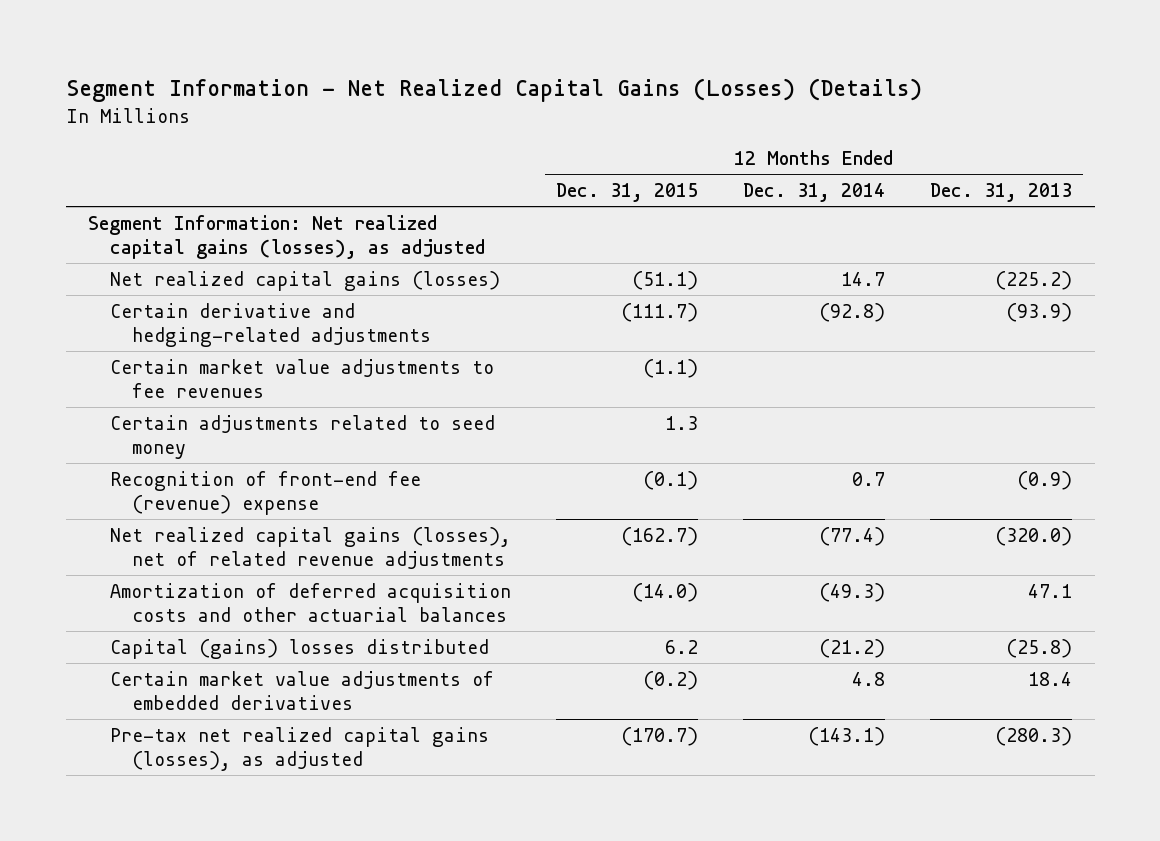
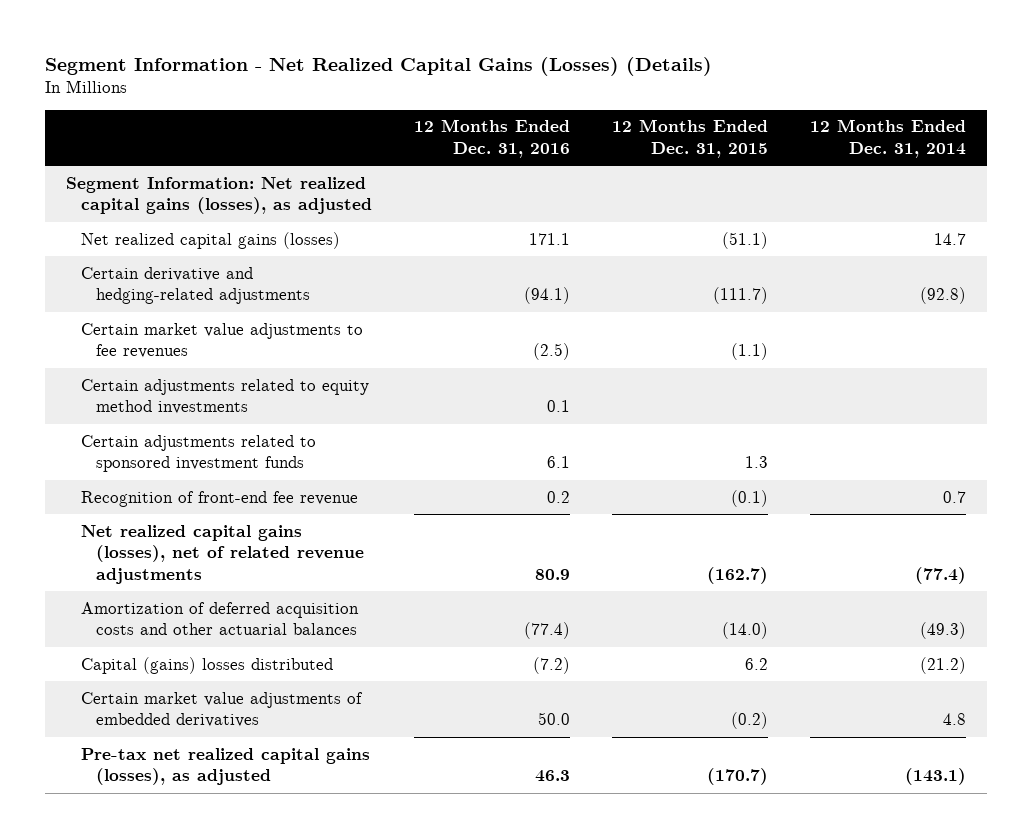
[930,183,1073,203] Dec. 31, 2013 -> none
none -> [414,119,571,158] 12 Months Ended Dec. 31, 2016
[109,414,495,460] Certain adjustments related to seed money -> none
none -> [81,378,370,415] Certain adjustments related to equity method investments
none -> [81,434,317,473] Certain adjustments related to sponsored investment funds
[109,470,421,516] Recognition of front-end fee (revenue) expense -> [81,490,359,507] Recognition of front-end fee revenue

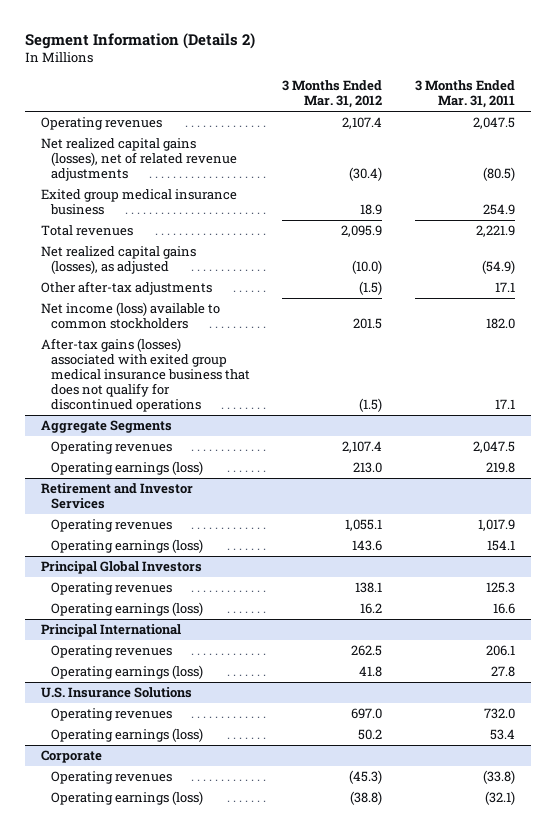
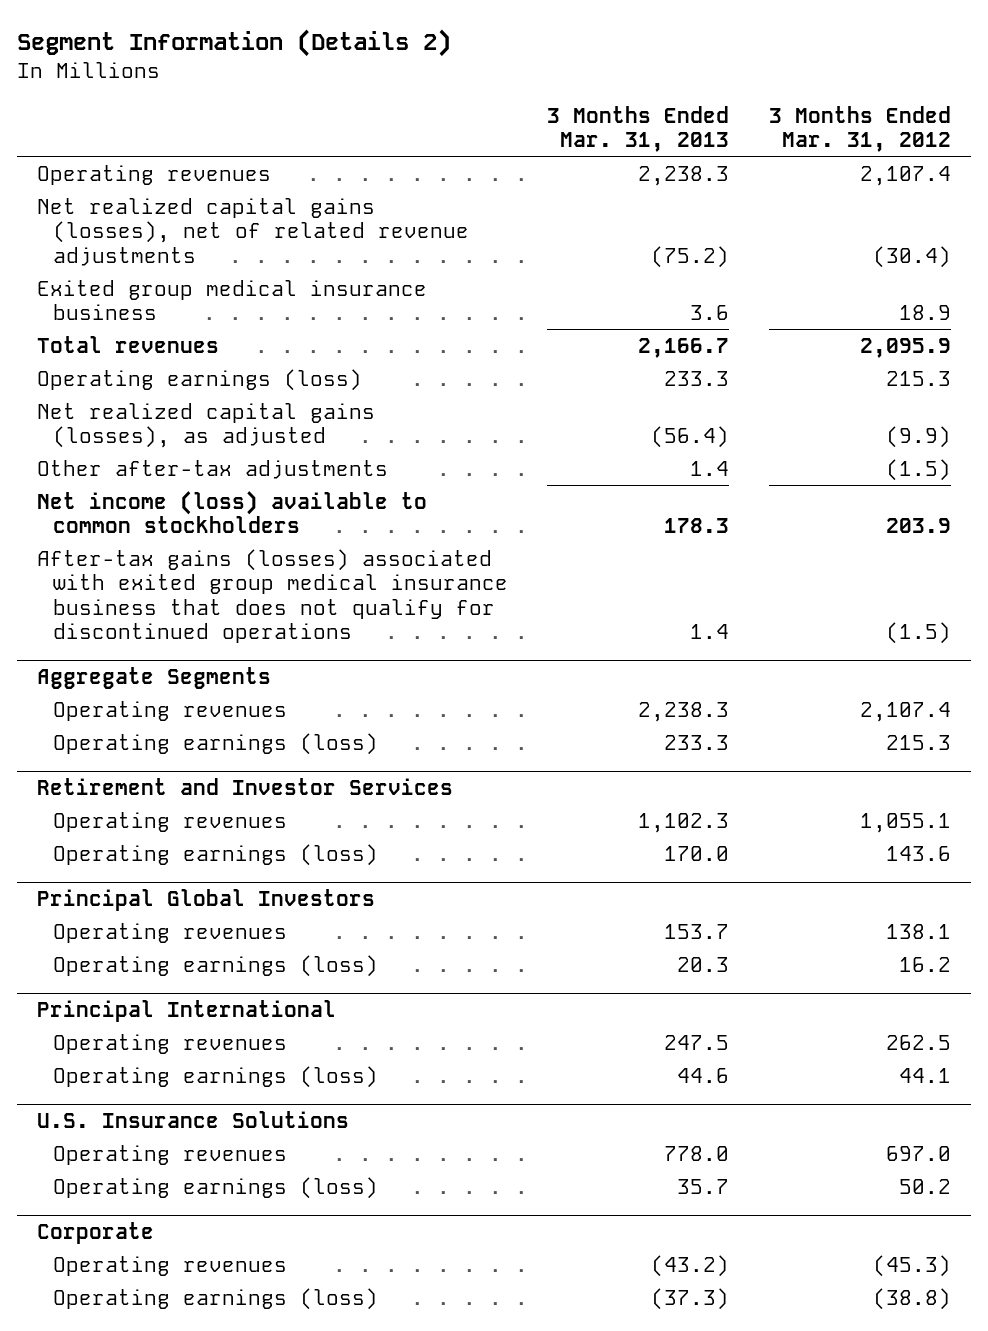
[414,80,515,109] 3 Months Ended Mar. 31, 2011 -> none
none -> [547,105,730,153] 3 Months Ended Mar. 31, 2013
none -> [37,368,363,391] Operating earnings (loss)
[352,260,383,275] (10.0) -> [886,426,952,449] (9.9)
[353,318,383,330] 201.5 -> [886,518,952,534] 203.9
[353,461,383,473] 213.0 -> [886,734,952,750] 215.3
[359,665,383,677] 41.8 -> [899,1067,952,1083] 44.1

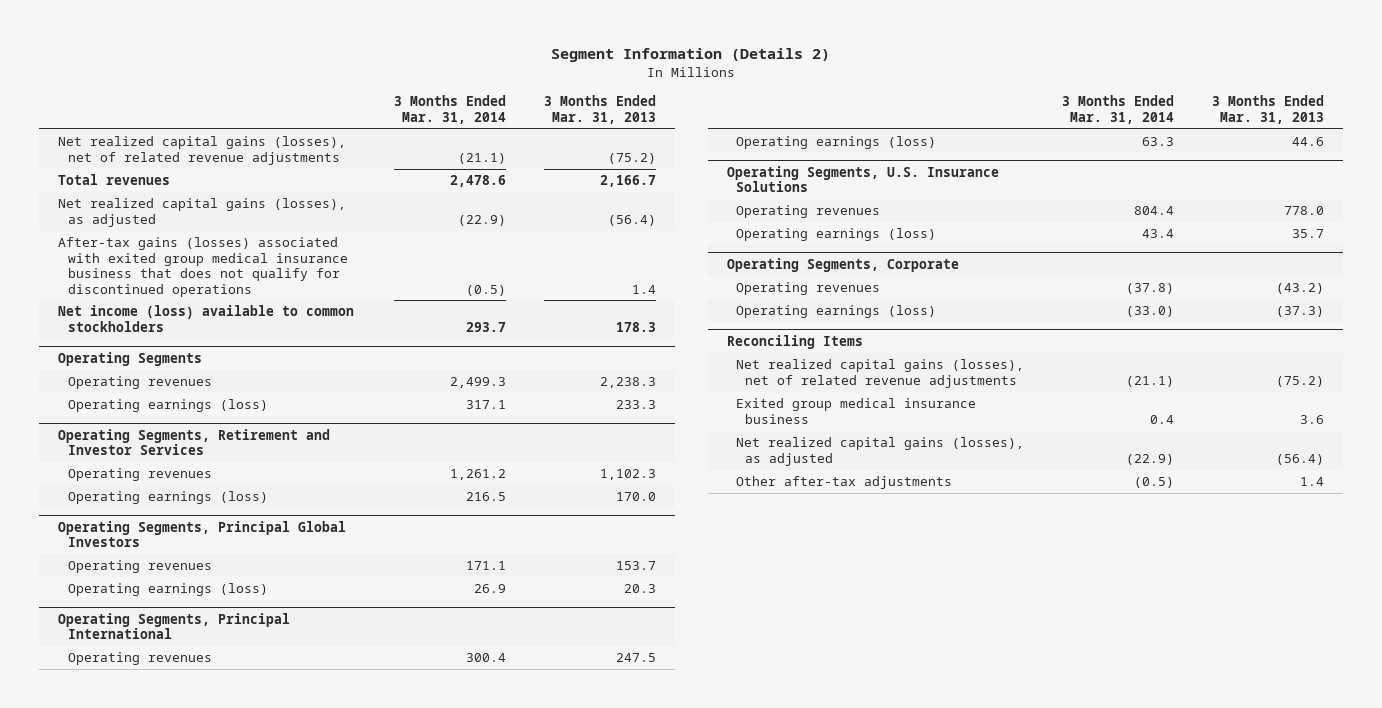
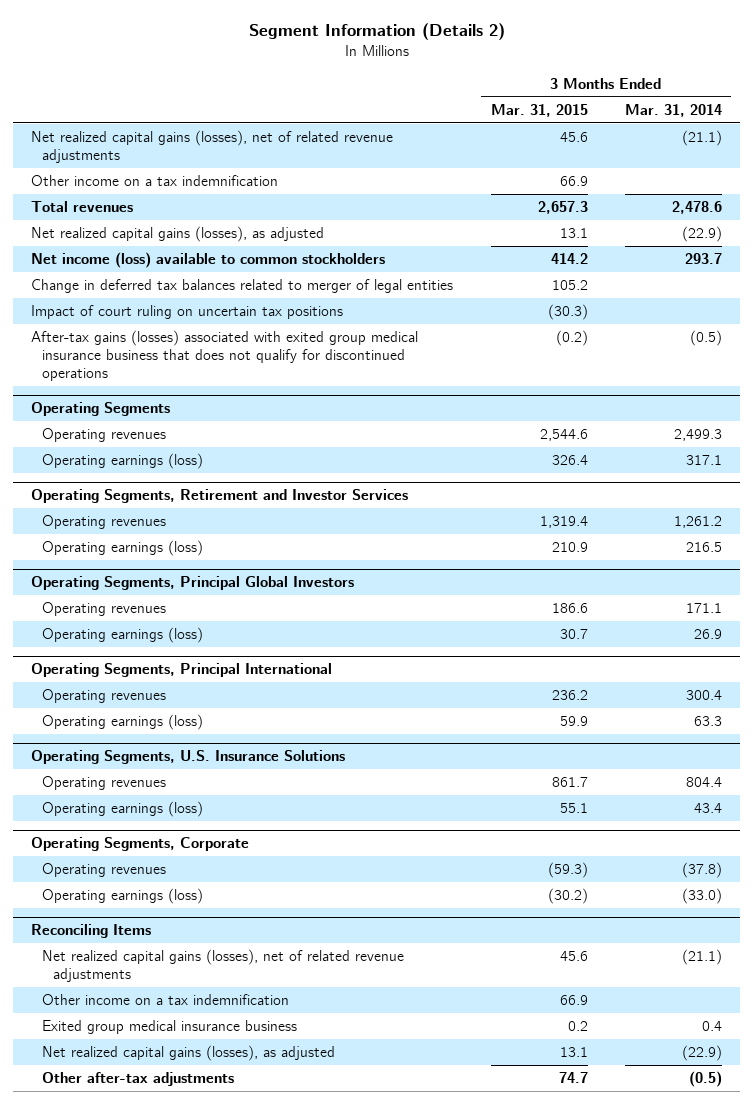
[543,95,656,124] 3 Months Ended Mar. 31, 2013 -> none
none -> [490,104,588,118] Mar. 31, 2015
none -> [31,175,279,187] Other income on a tax indemnification
none -> [31,279,454,294] Change in deferred tax balances related to merger of legal entities
none -> [31,305,344,320] Impact of court ruling on uncertain tax positions
[58,237,348,297] After-tax gains (losses) associated with exited group medical insurance business that does not qualify for discontinued operations -> [31,330,419,382] After-tax gains (losses) associated with exited group medical insurance business that does not qualify for discontinued operations
none -> [42,994,290,1006] Other income on a tax indemnification

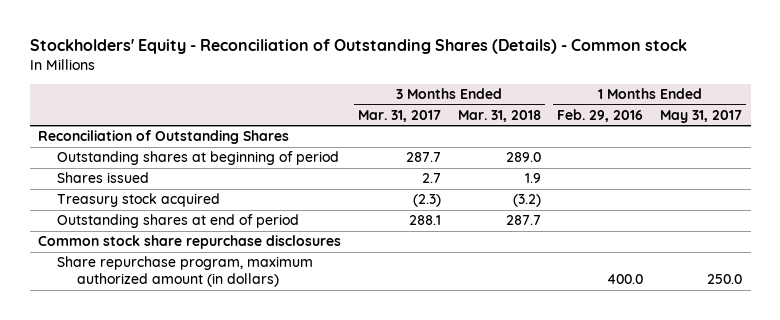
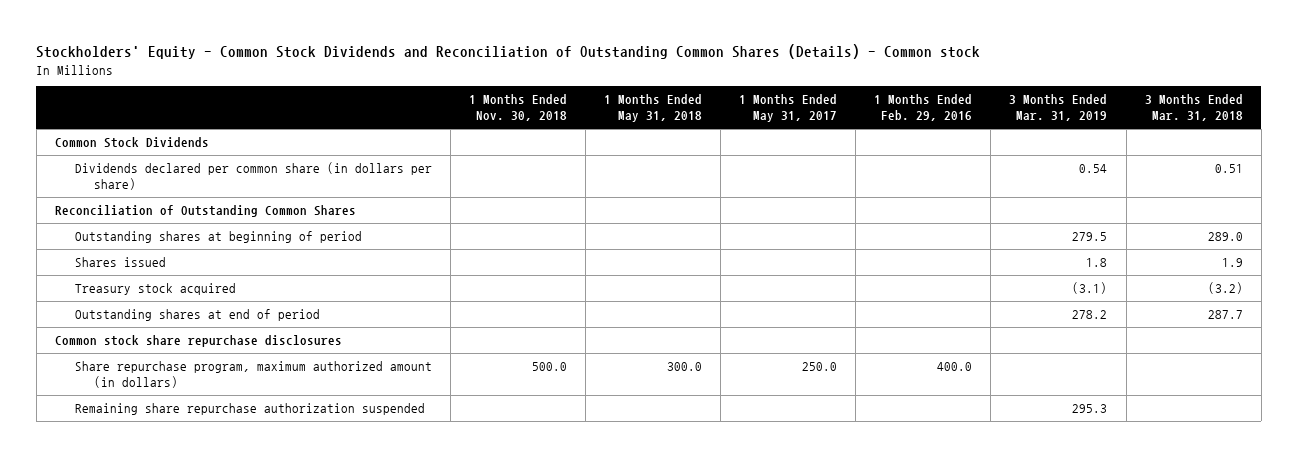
[29,39,687,55] Stockholders' Equity - Reconciliation of Outstanding Shares (Details) - Common stock -> [36,44,981,60] Stockholders' Equity - Common Stock Dividends and Reconciliation of Outstanding Common Shares (Details) - Common stock
[357,109,441,122] Mar. 31, 2017 -> none
none -> [468,94,567,122] 1 Months Ended Nov. 30, 2018
none -> [603,94,702,123] 1 Months Ended May 31, 2018
none -> [1009,94,1108,122] 3 Months Ended Mar. 31, 2019
none -> [54,136,209,148] Common Stock Dividends
none -> [74,161,432,190] Dividends declared per common share (in dollars per share)
[37,130,289,145] Reconciliation of Outstanding Shares -> [54,204,356,217] Reconciliation of Outstanding Common Shares
none -> [74,402,425,415] Remaining share repurchase authorization suspended

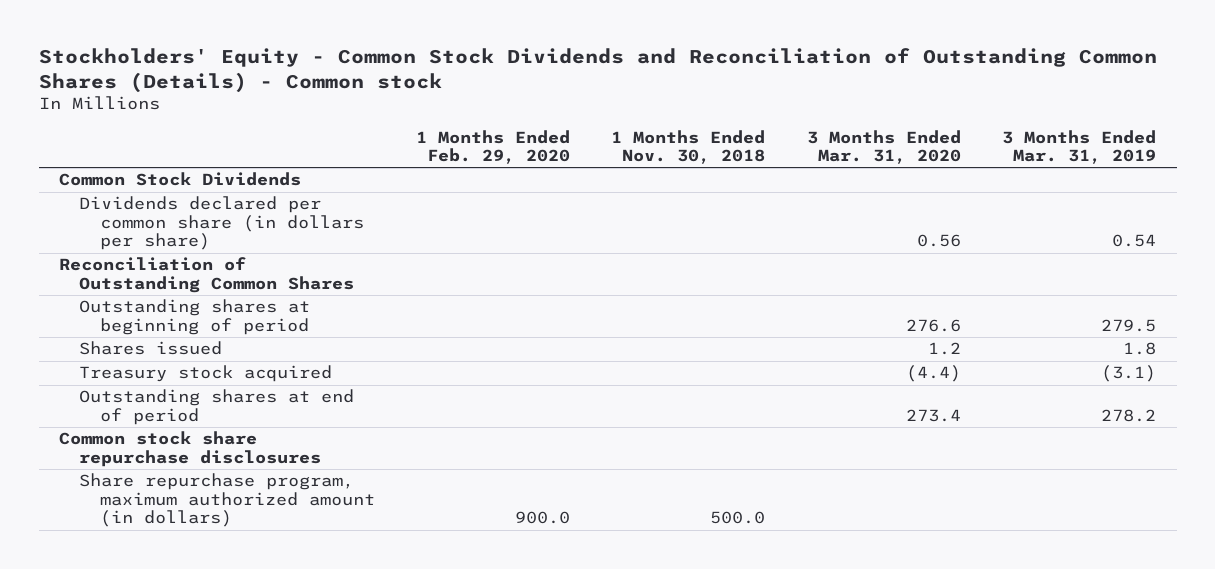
[603,94,702,123] 1 Months Ended May 31, 2018 -> none
[739,94,838,123] 1 Months Ended May 31, 2017 -> none
[874,94,973,122] 1 Months Ended Feb. 29, 2016 -> none
[1144,94,1243,122] 3 Months Ended Mar. 31, 2018 -> none
none -> [415,129,570,165] 1 Months Ended Feb. 29, 2020
none -> [806,129,961,165] 3 Months Ended Mar. 31, 2020
[74,402,425,415] Remaining share repurchase authorization suspended -> none

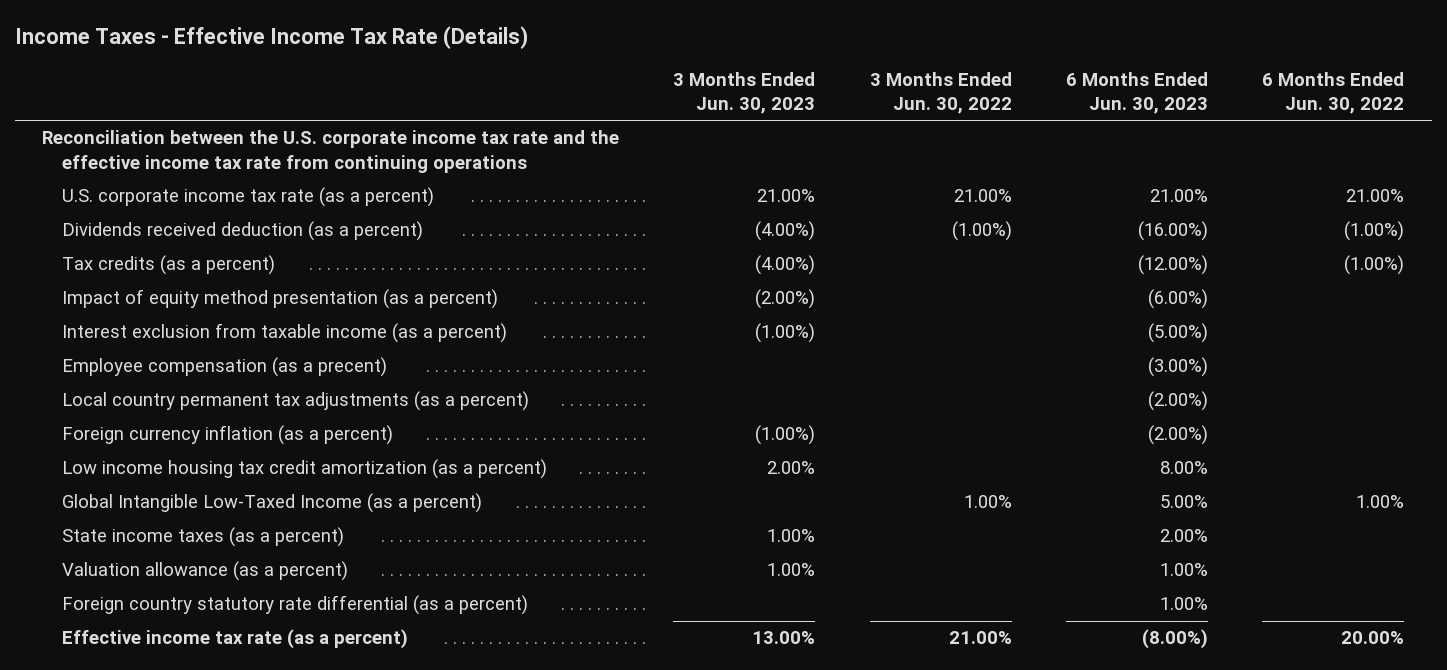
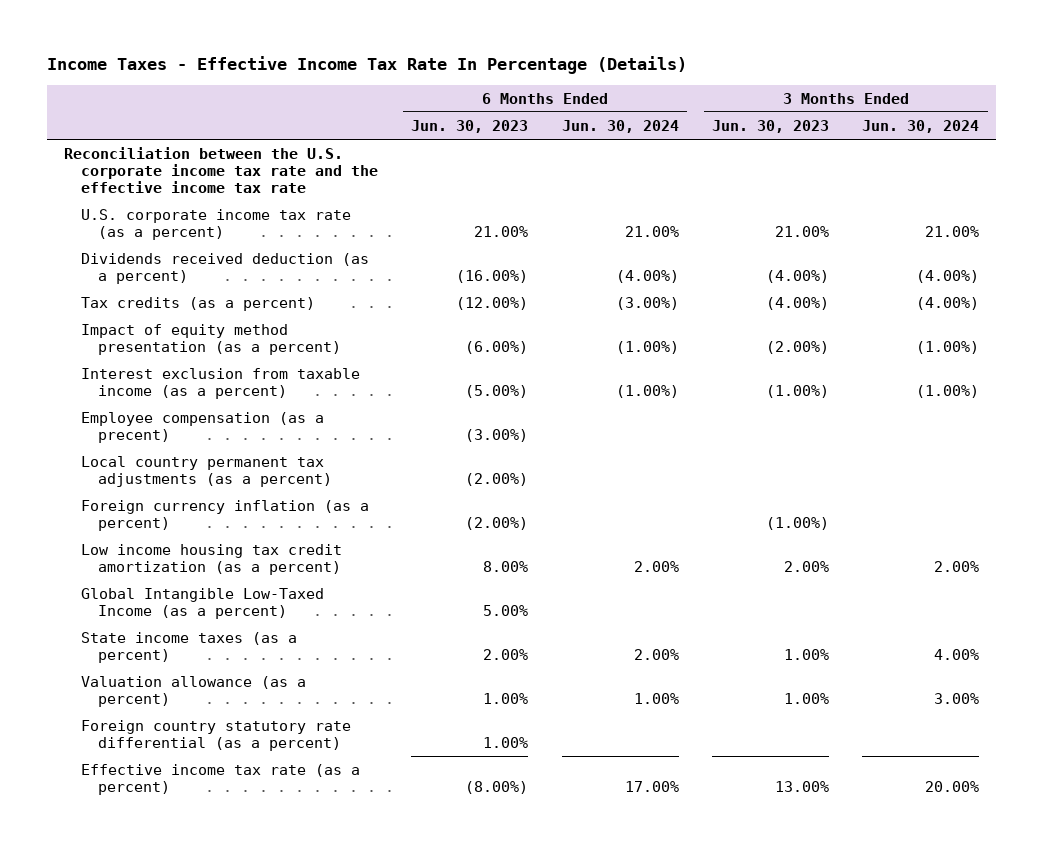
[14,25,528,49] Income Taxes - Effective Income Tax Rate (Details) -> [47,55,688,74] Income Taxes - Effective Income Tax Rate In Percentage (Details)
[869,72,1012,115] 3 Months Ended Jun. 30, 2022 -> none
[1262,72,1405,115] 6 Months Ended Jun. 30, 2022 -> none
none -> [561,119,679,133] Jun. 30, 2024
none -> [862,119,980,133] Jun. 30, 2024
[42,130,620,173] Reconciliation between the U.S. corporate income tax rate and the effective income tax rate from continuing operations -> [63,147,378,193] Reconciliation between the U.S. corporate income tax rate and the effective income tax rate

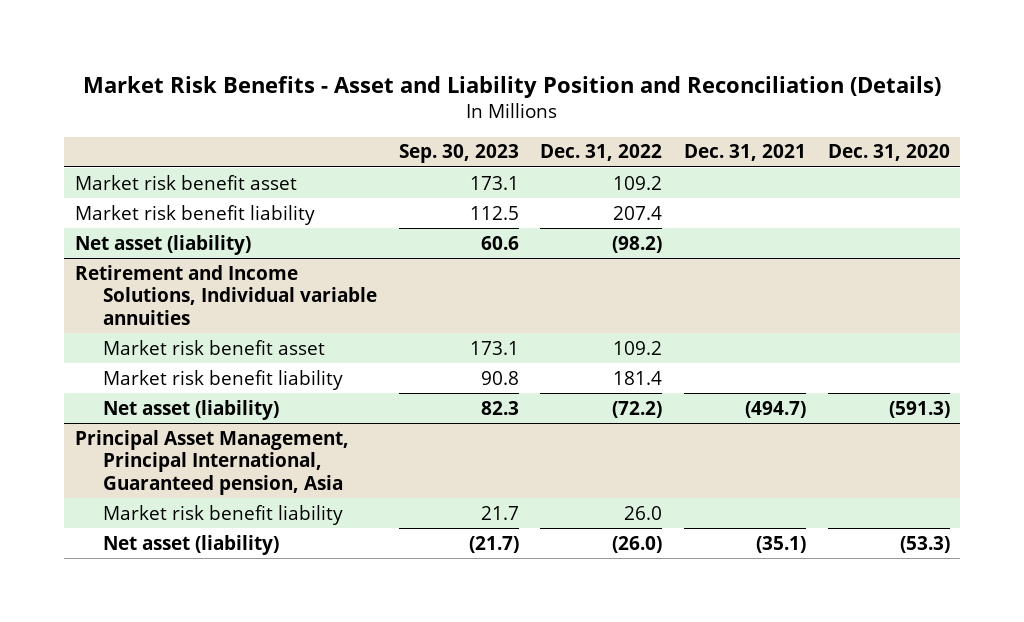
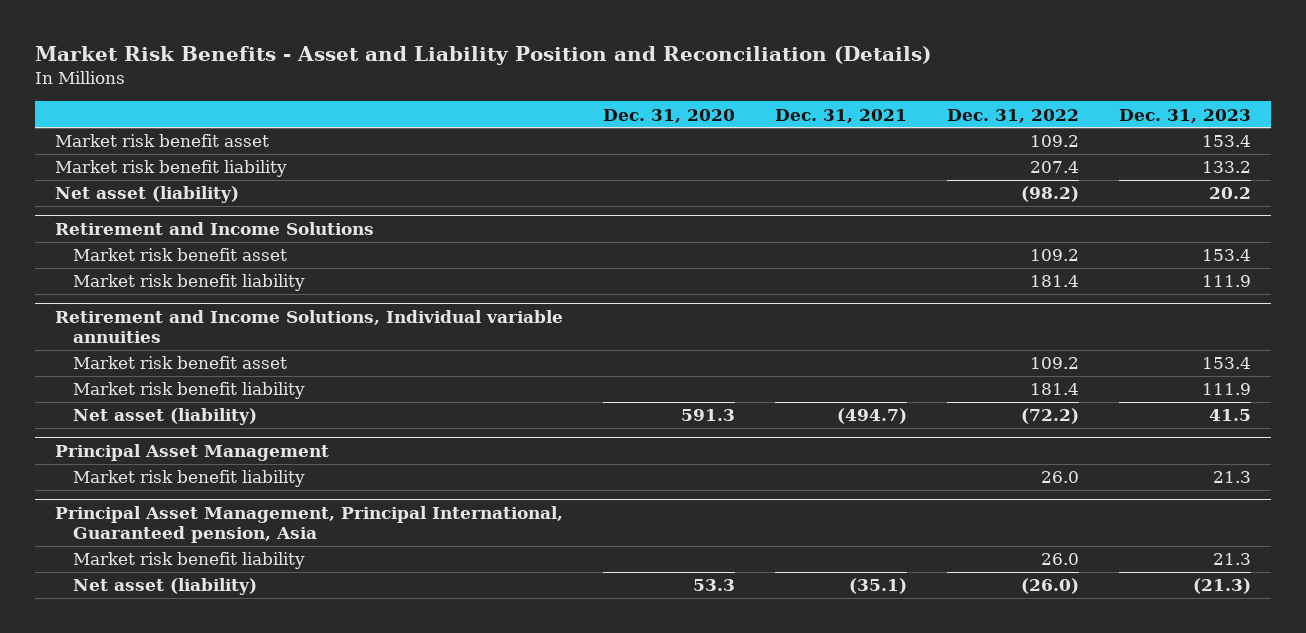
[398,144,519,164] Sep. 30, 2023 -> none
none -> [1119,108,1252,123] Dec. 31, 2023
none -> [55,222,375,236] Retirement and Income Solutions
none -> [72,248,287,262] Market risk benefit asset
none -> [72,274,305,292] Market risk benefit liability
[888,400,950,418] (591.3) -> [681,409,736,422] 591.3
none -> [55,444,330,462] Principal Asset Management
none -> [72,470,305,488] Market risk benefit liability
[899,535,950,553] (53.3) -> [693,579,736,592] 53.3

